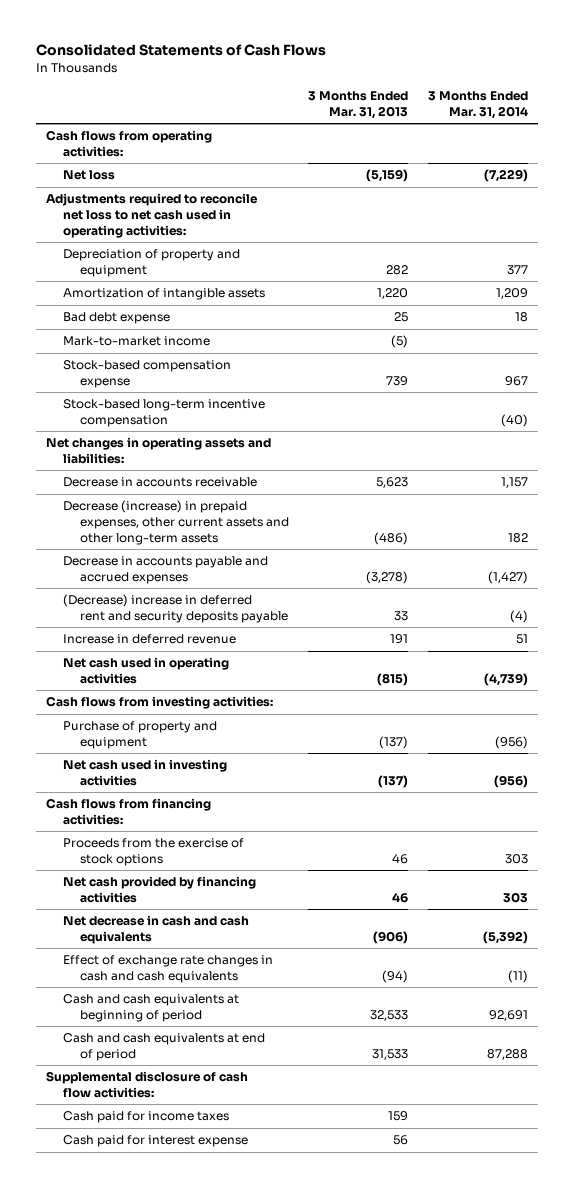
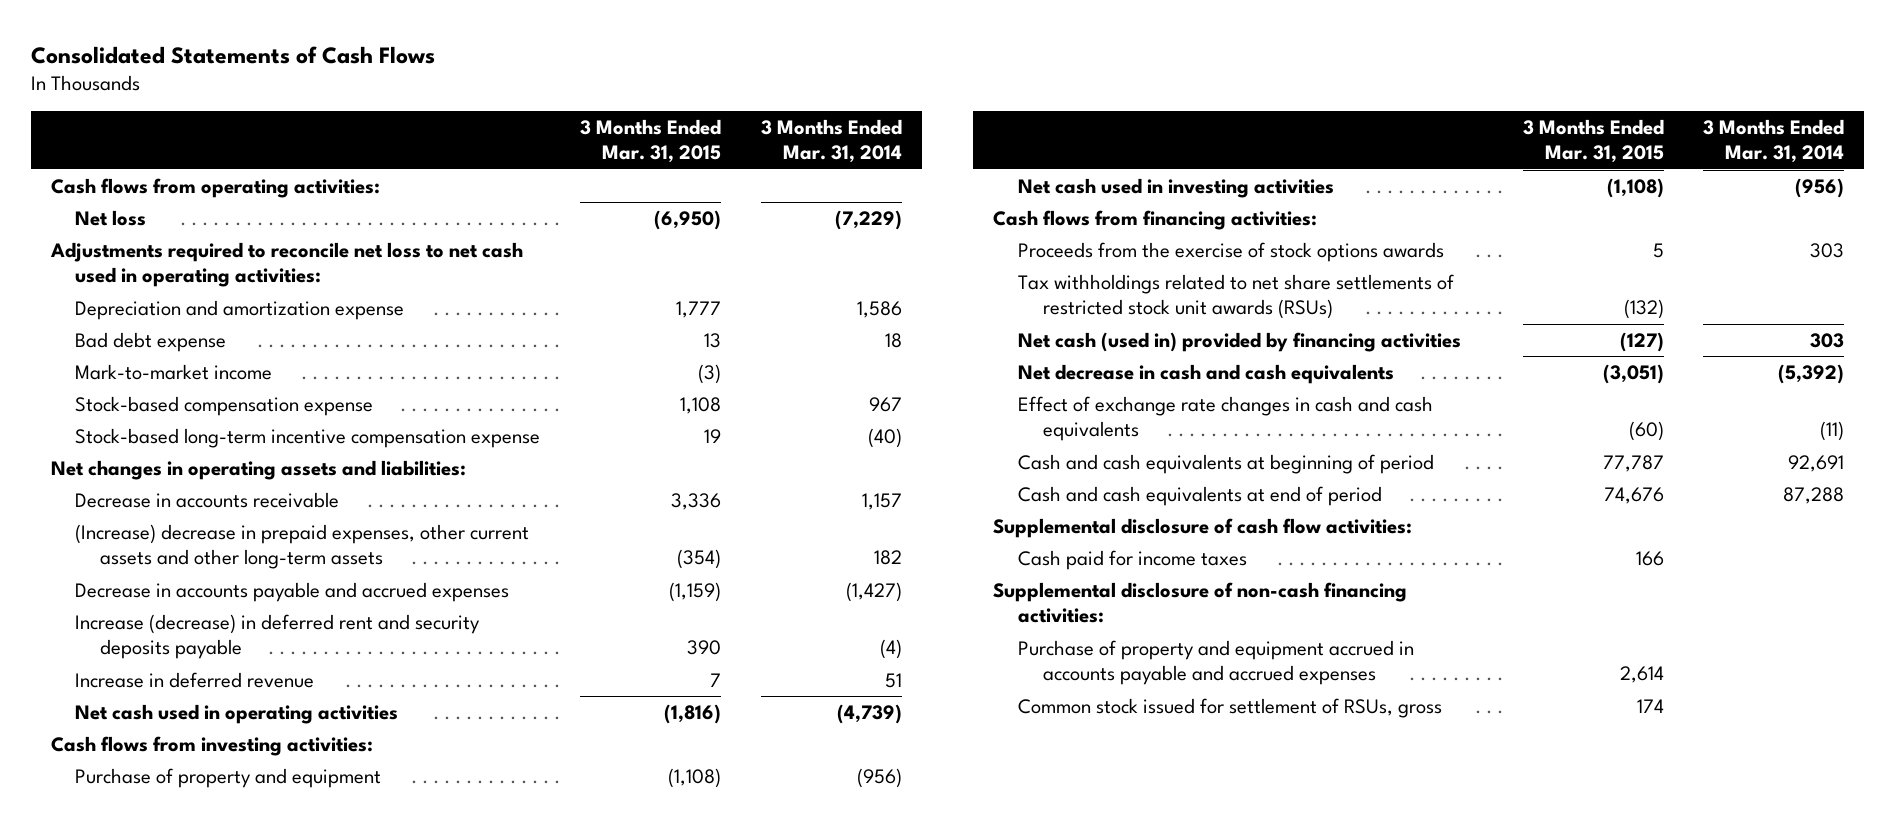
[308,91,409,120] 3 Months Ended Mar. 31, 2013 -> none
none -> [580,118,722,164] 3 Months Ended Mar. 31, 2015
[62,288,265,301] Amortization of intangible assets -> none
[62,249,240,277] Depreciation of property and equipment -> [75,299,405,320] Depreciation and amortization expense
[506,264,528,275] 377 -> [857,300,903,318] 1,586
[62,399,265,427] Stock-based long-term incentive compensation -> [75,427,541,448] Stock-based long-term incentive compensation expense
[62,500,289,545] Decrease (increase) in prepaid expenses, other current assets and other long-term assets -> [75,523,530,570] (Increase) decrease in prepaid expenses, other current assets and other long-term assets
[62,594,288,623] (Decrease) increase in deferred rent and security deposits payable -> [75,613,481,660] Increase (decrease) in deferred rent and security deposits payable
[62,838,244,866] Proceeds from the exercise of stock options -> [1017,241,1444,262] Proceeds from the exercise of stock options awards
none -> [1017,273,1454,320] Tax withholdings related to net share settlements of restricted stock unit awards (RSUs)
[62,876,256,903] Net cash provided by financing activities -> [1017,331,1461,352] Net cash (used in) provided by financing activities
[62,1135,248,1148] Cash paid for interest expense -> none
none -> [993,581,1408,624] Supplemental disclosure of non-cash financing activities:
none -> [1017,639,1414,686] Purchase of property and equipment accrued in accounts payable and accrued expenses
none -> [1017,697,1442,718] Common stock issued for settlement of RSUs, gross

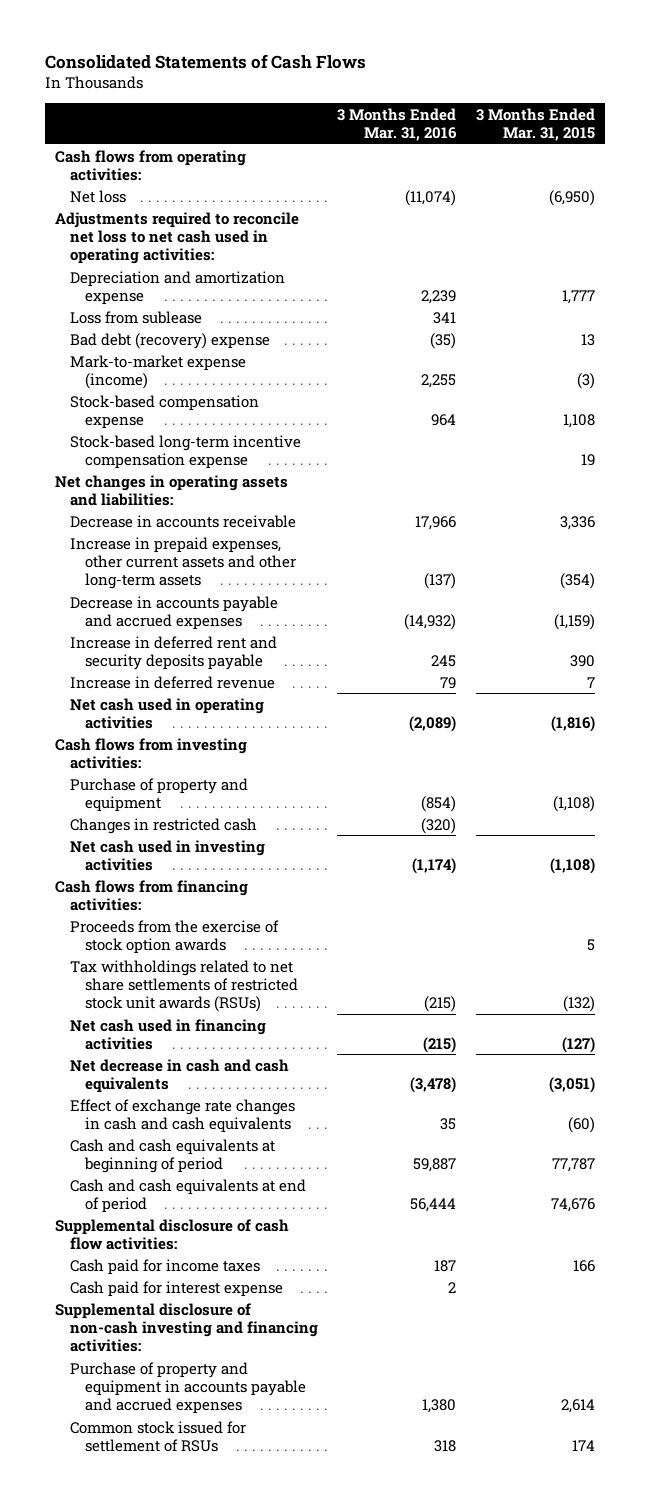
[761,118,903,164] 3 Months Ended Mar. 31, 2014 -> none
none -> [337,107,458,142] 3 Months Ended Mar. 31, 2016
none -> [69,310,202,324] Loss from sublease
[75,331,227,352] Bad debt expense -> [69,332,270,349] Bad debt (recovery) expense
[75,363,273,380] Mark-to-market income -> [69,354,246,389] Mark-to-market expense (income)
[75,523,530,570] (Increase) decrease in prepaid expenses, other current assets and other long-term assets -> [69,536,297,589] Increase in prepaid expenses, other current assets and other long-term assets
[75,613,481,660] Increase (decrease) in deferred rent and security deposits payable -> [69,635,277,670] Increase in deferred rent and security deposits payable
none -> [69,817,257,834] Changes in restricted cash
[1017,241,1444,262] Proceeds from the exercise of stock options awards -> [69,919,279,954] Proceeds from the exercise of stock option awards
[1017,331,1461,352] Net cash (used in) provided by financing activities -> [69,1018,266,1050] Net cash used in financing activities
none -> [69,1280,283,1297] Cash paid for interest expense
[993,581,1408,624] Supplemental disclosure of non-cash financing activities: -> [54,1302,318,1352] Supplemental disclosure of non-cash investing and financing activities:
[1017,639,1414,686] Purchase of property and equipment accrued in accounts payable and accrued expenses -> [69,1361,307,1414] Purchase of property and equipment in accounts payable and accrued expenses
[1017,697,1442,718] Common stock issued for settlement of RSUs, gross -> [69,1420,246,1452] Common stock issued for settlement of RSUs

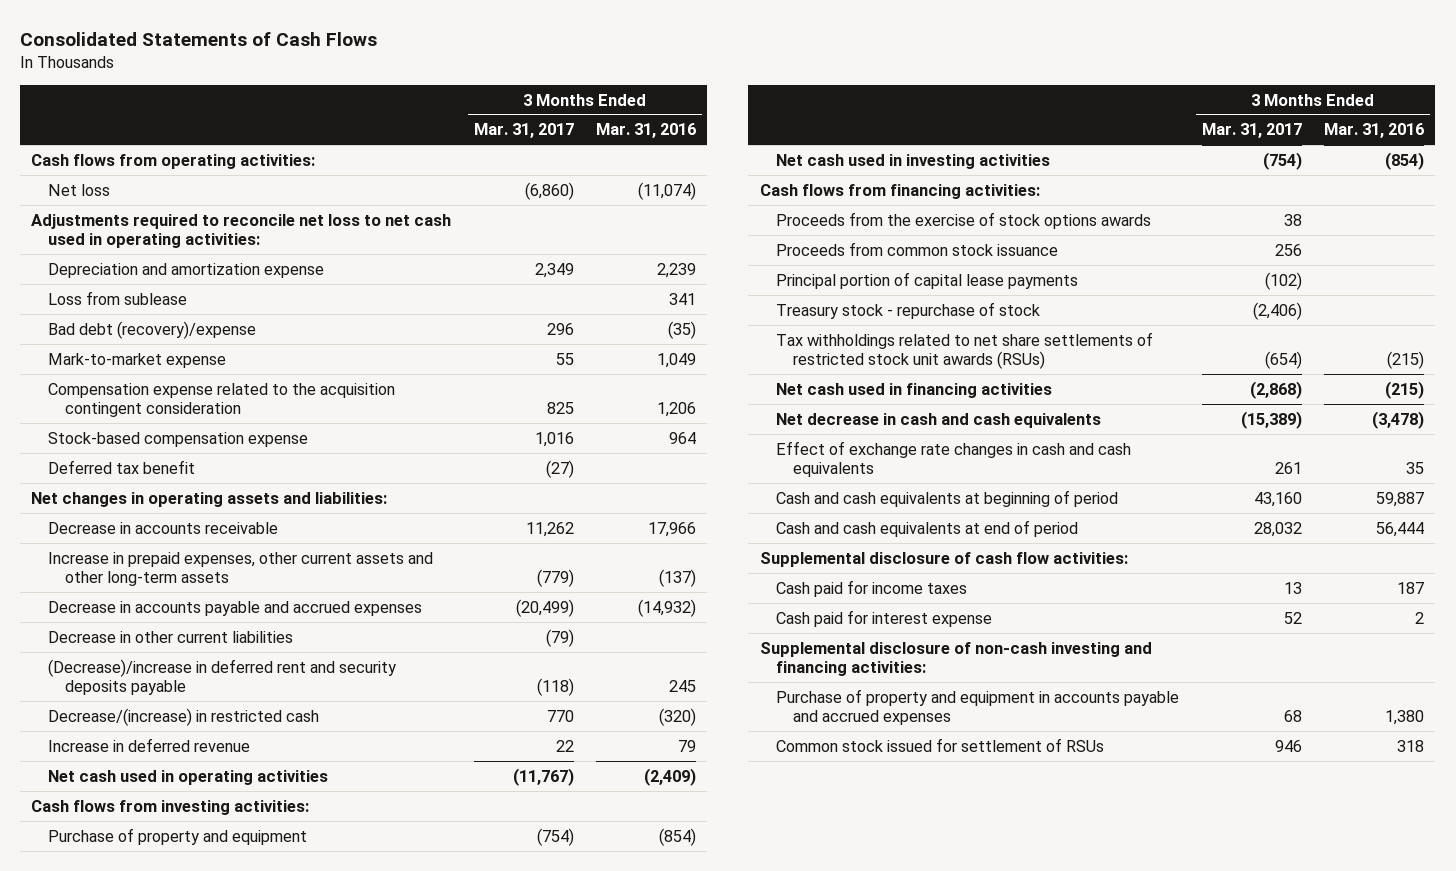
[476,107,596,142] 3 Months Ended Mar. 31, 2015 -> none
none -> [473,123,574,139] Mar. 31, 2017
[69,332,270,349] Bad debt (recovery) expense -> [48,320,257,339] Bad debt (recovery)/expense
[69,354,246,389] Mark-to-market expense (income) -> [48,352,227,368] Mark-to-market expense
[421,373,457,388] 2,255 -> [656,352,696,368] 1,049
none -> [48,382,396,418] Compensation expense related to the acquisition contingent consideration
[69,434,301,469] Stock-based long-term incentive compensation expense -> none
none -> [48,459,196,474] Deferred tax benefit
none -> [48,630,294,643] Decrease in other current liabilities
[69,635,277,670] Increase in deferred rent and security deposits payable -> [48,658,397,696] (Decrease)/increase in deferred rent and security deposits payable
none -> [48,707,320,726] Decrease/(increase) in restricted cash
[409,715,457,732] (2,089) -> [643,767,696,786] (2,409)
[69,817,257,834] Changes in restricted cash -> none
[412,857,457,874] (1,174) -> [1385,151,1425,170] (854)
[69,919,279,954] Proceeds from the exercise of stock option awards -> [776,211,1152,229] Proceeds from the exercise of stock options awards
none -> [776,241,1059,256] Proceeds from common stock issuance
none -> [776,271,1079,289] Principal portion of capital lease payments
none -> [776,301,1041,319] Treasury stock - repurchase of stock

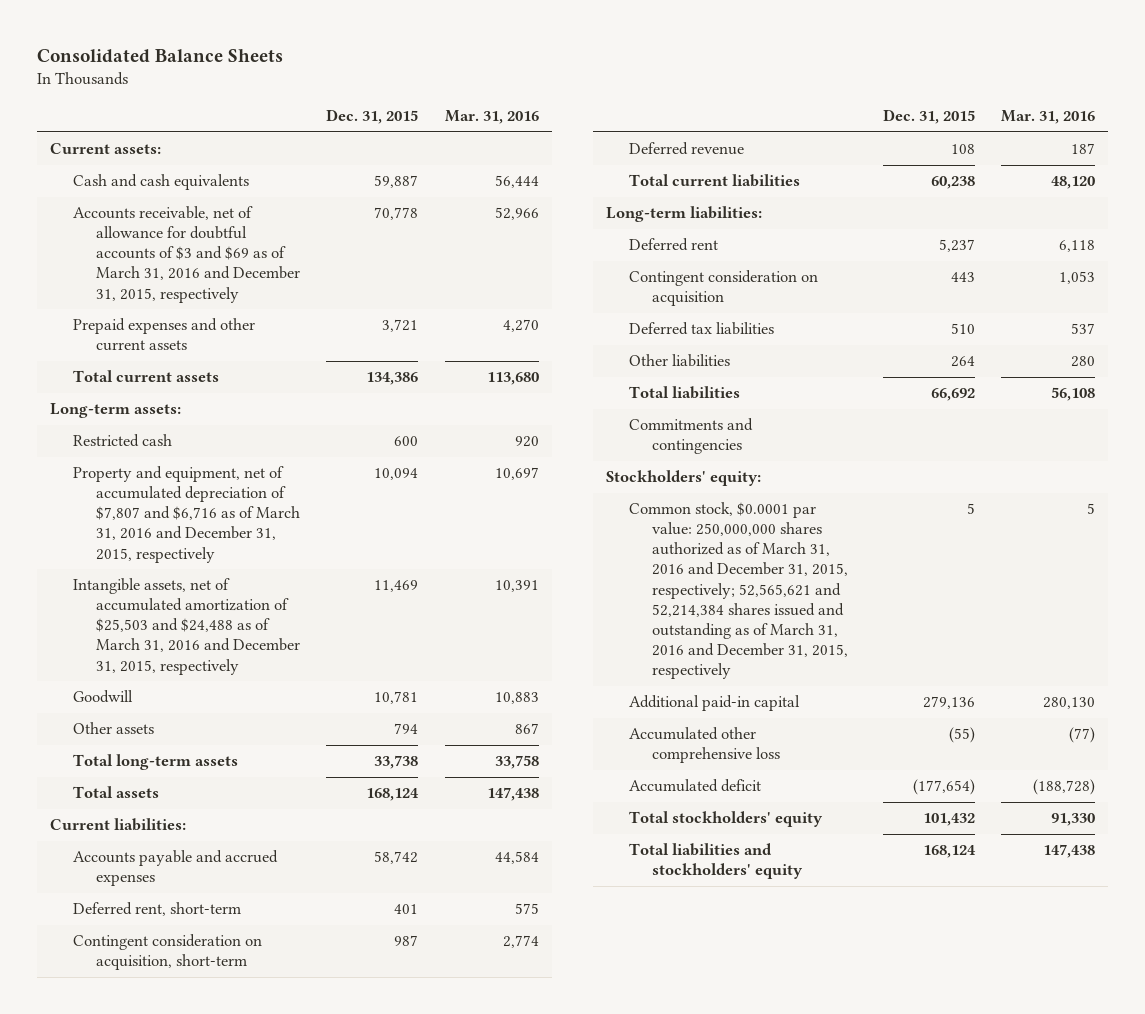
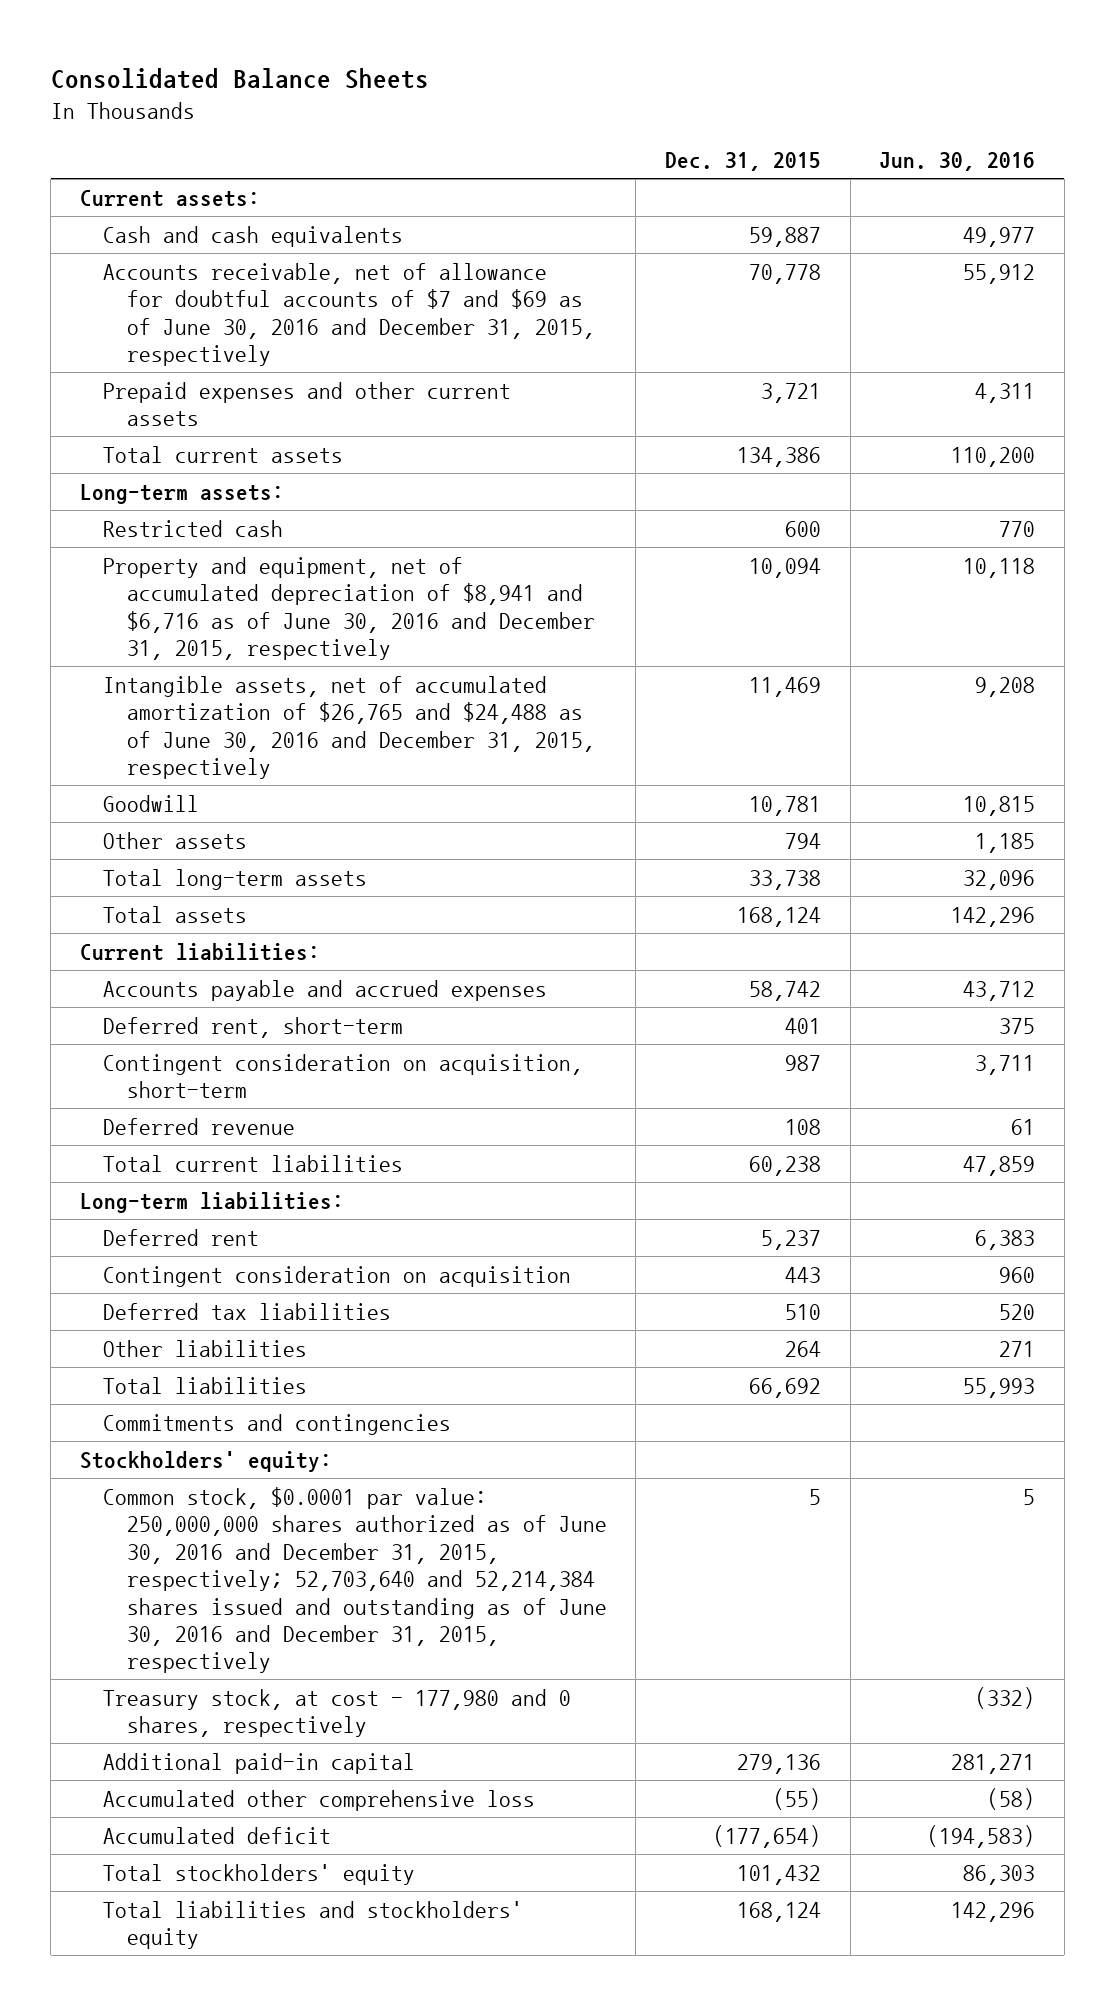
[444,110,539,125] Mar. 31, 2016 -> none
none -> [879,152,1036,172] Jun. 30, 2016
[72,206,300,303] Accounts receivable, net of allowance for doubtful accounts of $3 and $69 as of March 31, 2016 and December 31, 2015, respectively -> [103,262,595,367] Accounts receivable, net of allowance for doubtful accounts of $7 and $69 as of June 30, 2016 and December 31, 2015, respectively
[72,466,300,563] Property and equipment, net of accumulated depreciation of $7,807 and $6,716 as of March 31, 2016 and December 31, 2015, respectively -> [103,556,595,661] Property and equipment, net of accumulated depreciation of $8,941 and $6,716 as of June 30, 2016 and December 31, 2015, respectively
[72,578,300,675] Intangible assets, net of accumulated amortization of $25,503 and $24,488 as of March 31, 2016 and December 31, 2015, respectively -> [103,675,595,780] Intangible assets, net of accumulated amortization of $26,765 and $24,488 as of June 30, 2016 and December 31, 2015, respectively
[629,502,849,680] Common stock, $0.0001 par value: 250,000,000 shares authorized as of March 31, 2016 and December 31, 2015, respectively; 52,565,621 and 52,214,384 shares issued and outstanding as of March 31, 2016 and December 31, 2015, respectively -> [103,1486,607,1674] Common stock, $0.0001 par value: 250,000,000 shares authorized as of June 30, 2016 and December 31, 2015, respectively; 52,703,640 and 52,214,384 shares issued and outstanding as of June 30, 2016 and December 31, 2015, respectively
none -> [103,1688,572,1738] Treasury stock, at cost - 177,980 and 0 shares, respectively

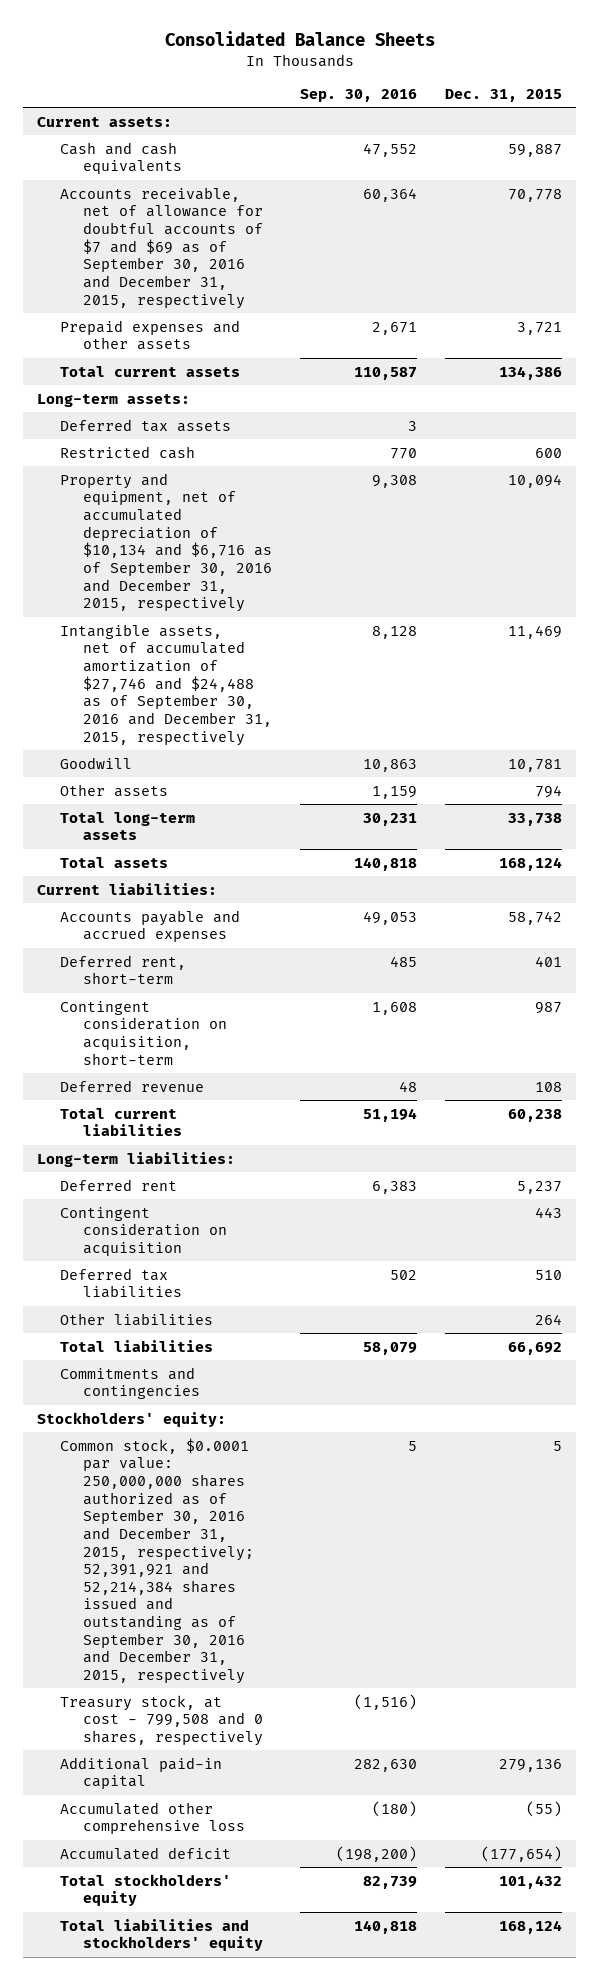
[879,152,1036,172] Jun. 30, 2016 -> none
none -> [300,88,418,102] Sep. 30, 2016
[103,262,595,367] Accounts receivable, net of allowance for doubtful accounts of $7 and $69 as of June 30, 2016 and December 31, 2015, respectively -> [60,186,264,309] Accounts receivable, net of allowance for doubtful accounts of $7 and $69 as of September 30, 2016 and December 31, 2015, respectively
[103,381,512,427] Prepaid expenses and other current assets -> [60,319,241,351] Prepaid expenses and other assets
none -> [60,418,232,432] Deferred tax assets
[103,556,595,661] Property and equipment, net of accumulated depreciation of $8,941 and $6,716 as of June 30, 2016 and December 31, 2015, respectively -> [60,472,273,613] Property and equipment, net of accumulated depreciation of $10,134 and $6,716 as of September 30, 2016 and December 31, 2015, respectively
[103,675,595,780] Intangible assets, net of accumulated amortization of $26,765 and $24,488 as of June 30, 2016 and December 31, 2015, respectively -> [60,623,273,746] Intangible assets, net of accumulated amortization of $27,746 and $24,488 as of September 30, 2016 and December 31, 2015, respectively
[103,1486,607,1674] Common stock, $0.0001 par value: 250,000,000 shares authorized as of June 30, 2016 and December 31, 2015, respectively; 52,703,640 and 52,214,384 shares issued and outstanding as of June 30, 2016 and December 31, 2015, respectively -> [60,1437,255,1685] Common stock, $0.0001 par value: 250,000,000 shares authorized as of September 30, 2016 and December 31, 2015, respectively; 52,391,921 and 52,214,384 shares issued and outstanding as of September 30, 2016 and December 31, 2015, respectively
[103,1688,572,1738] Treasury stock, at cost - 177,980 and 0 shares, respectively -> [60,1694,264,1746] Treasury stock, at cost - 799,508 and 0 shares, respectively

